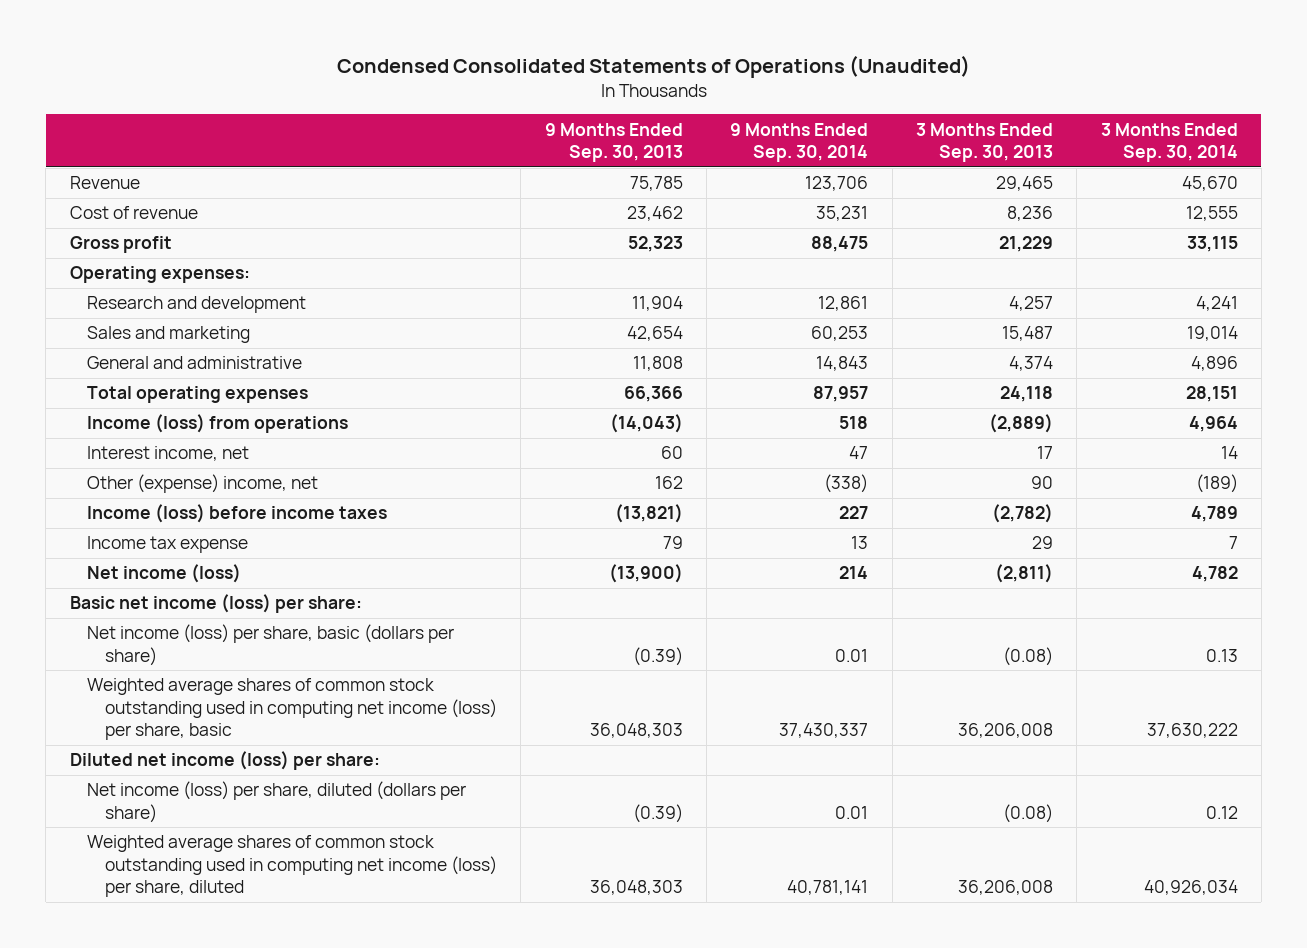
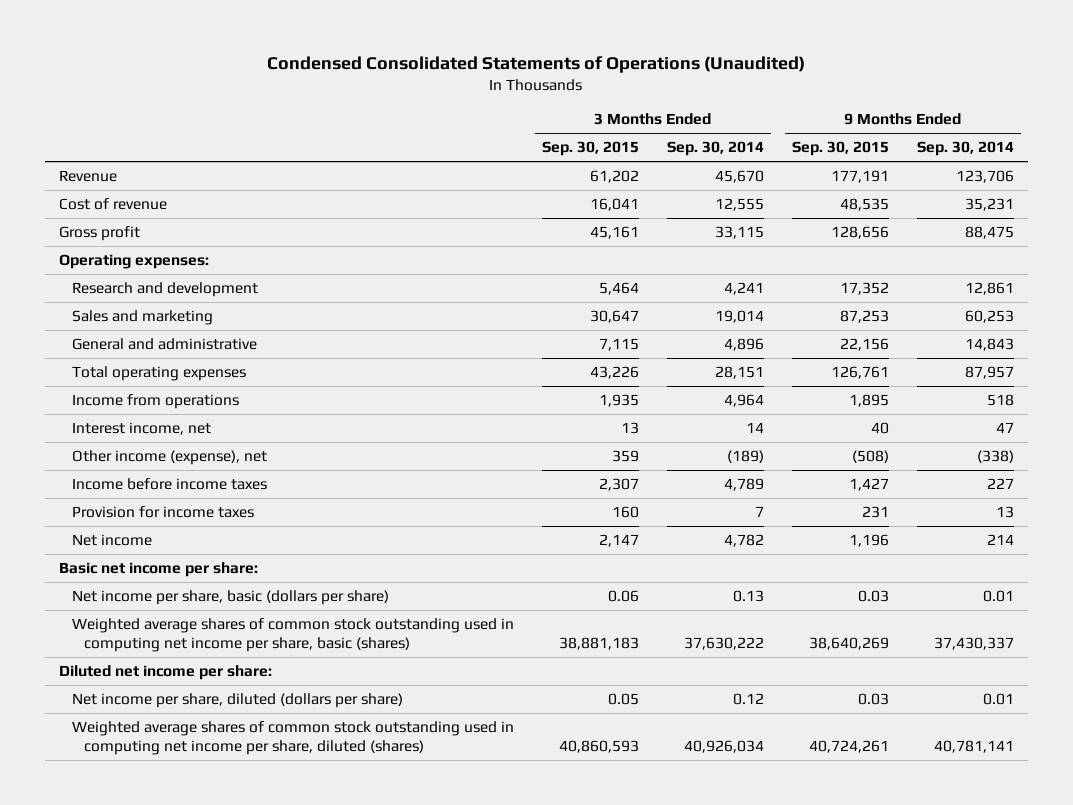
[544,122,683,163] 9 Months Ended Sep. 30, 2013 -> none
[915,122,1053,163] 3 Months Ended Sep. 30, 2013 -> none
none -> [541,141,639,157] Sep. 30, 2015
none -> [791,141,889,157] Sep. 30, 2015
[87,414,349,434] Income (loss) from operations -> [71,393,239,409] Income from operations
[87,474,319,494] Other (expense) income, net -> [71,449,267,465] Other income (expense), net
[87,504,388,524] Income (loss) before income taxes -> [71,477,267,490] Income before income taxes
[87,536,249,554] Income tax expense -> [71,505,254,518] Provision for income taxes
[87,564,242,584] Net income (loss) -> [71,533,152,546] Net income
[69,594,362,614] Basic net income (loss) per share: -> [58,561,258,577] Basic net income per share:
[87,624,455,666] Net income (loss) per share, basic (dollars per share) -> [71,589,389,605] Net income per share, basic (dollars per share)
[87,678,497,741] Weighted average shares of common stock outstanding used in computing net income (loss) per share, basic -> [71,617,514,653] Weighted average shares of common stock outstanding used in computing net income per share, basic (shares)
[69,751,380,771] Diluted net income (loss) per share: -> [58,664,272,680] Diluted net income per share:
[87,781,467,823] Net income (loss) per share, diluted (dollars per share) -> [71,692,403,708] Net income per share, diluted (dollars per share)
[87,835,497,898] Weighted average shares of common stock outstanding used in computing net income (loss) per share, diluted -> [71,720,514,756] Weighted average shares of common stock outstanding used in computing net income per share, diluted (shares)

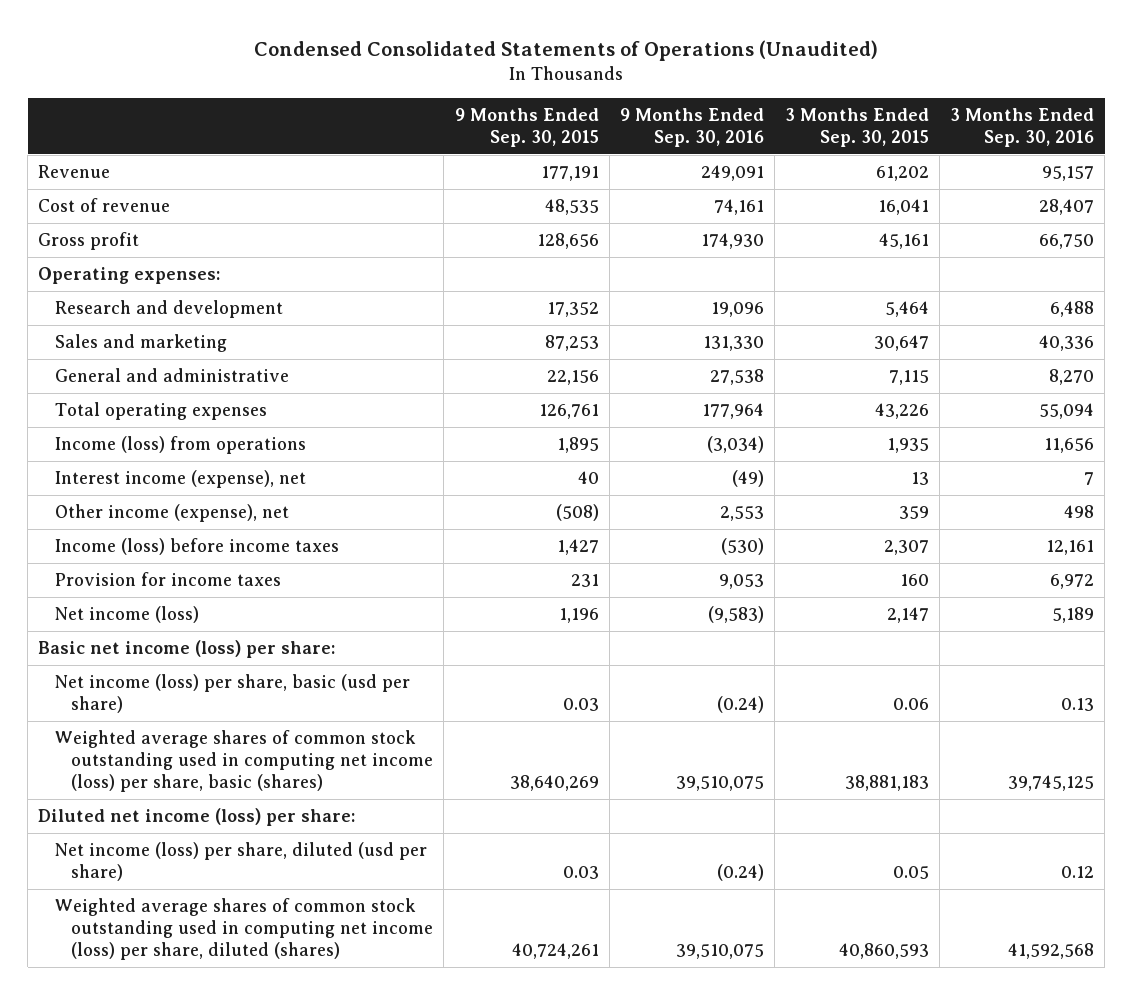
[666,141,764,157] Sep. 30, 2014 -> none
[916,141,1014,157] Sep. 30, 2014 -> none
none -> [619,108,764,148] 9 Months Ended Sep. 30, 2016
none -> [949,108,1094,148] 3 Months Ended Sep. 30, 2016
[71,393,239,409] Income from operations -> [54,436,306,455] Income (loss) from operations
[71,421,211,435] Interest income, net -> [54,470,306,489] Interest income (expense), net
[71,477,267,490] Income before income taxes -> [54,538,339,556] Income (loss) before income taxes
[71,533,152,546] Net income -> [54,606,199,624] Net income (loss)
[58,561,258,577] Basic net income per share: -> [38,640,336,659] Basic net income (loss) per share:
[71,589,389,605] Net income per share, basic (dollars per share) -> [54,674,410,714] Net income (loss) per share, basic (usd per share)
[71,617,514,653] Weighted average shares of common stock outstanding used in computing net income per share, basic (shares) -> [54,730,434,792] Weighted average shares of common stock outstanding used in computing net income (loss) per share, basic (shares)
[58,664,272,680] Diluted net income per share: -> [38,808,356,827] Diluted net income (loss) per share:
[71,692,403,708] Net income per share, diluted (dollars per share) -> [54,842,427,882] Net income (loss) per share, diluted (usd per share)
[71,720,514,756] Weighted average shares of common stock outstanding used in computing net income per share, diluted (shares) -> [54,898,434,960] Weighted average shares of common stock outstanding used in computing net income (loss) per share, diluted (shares)

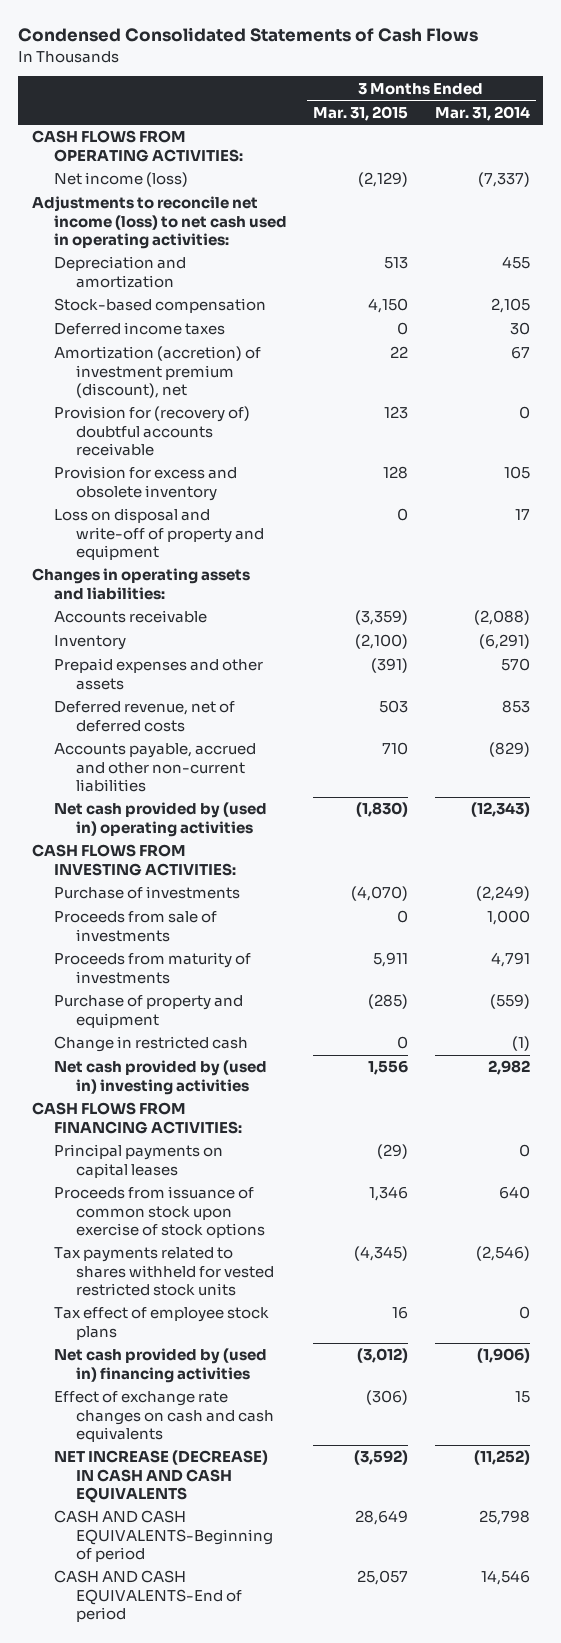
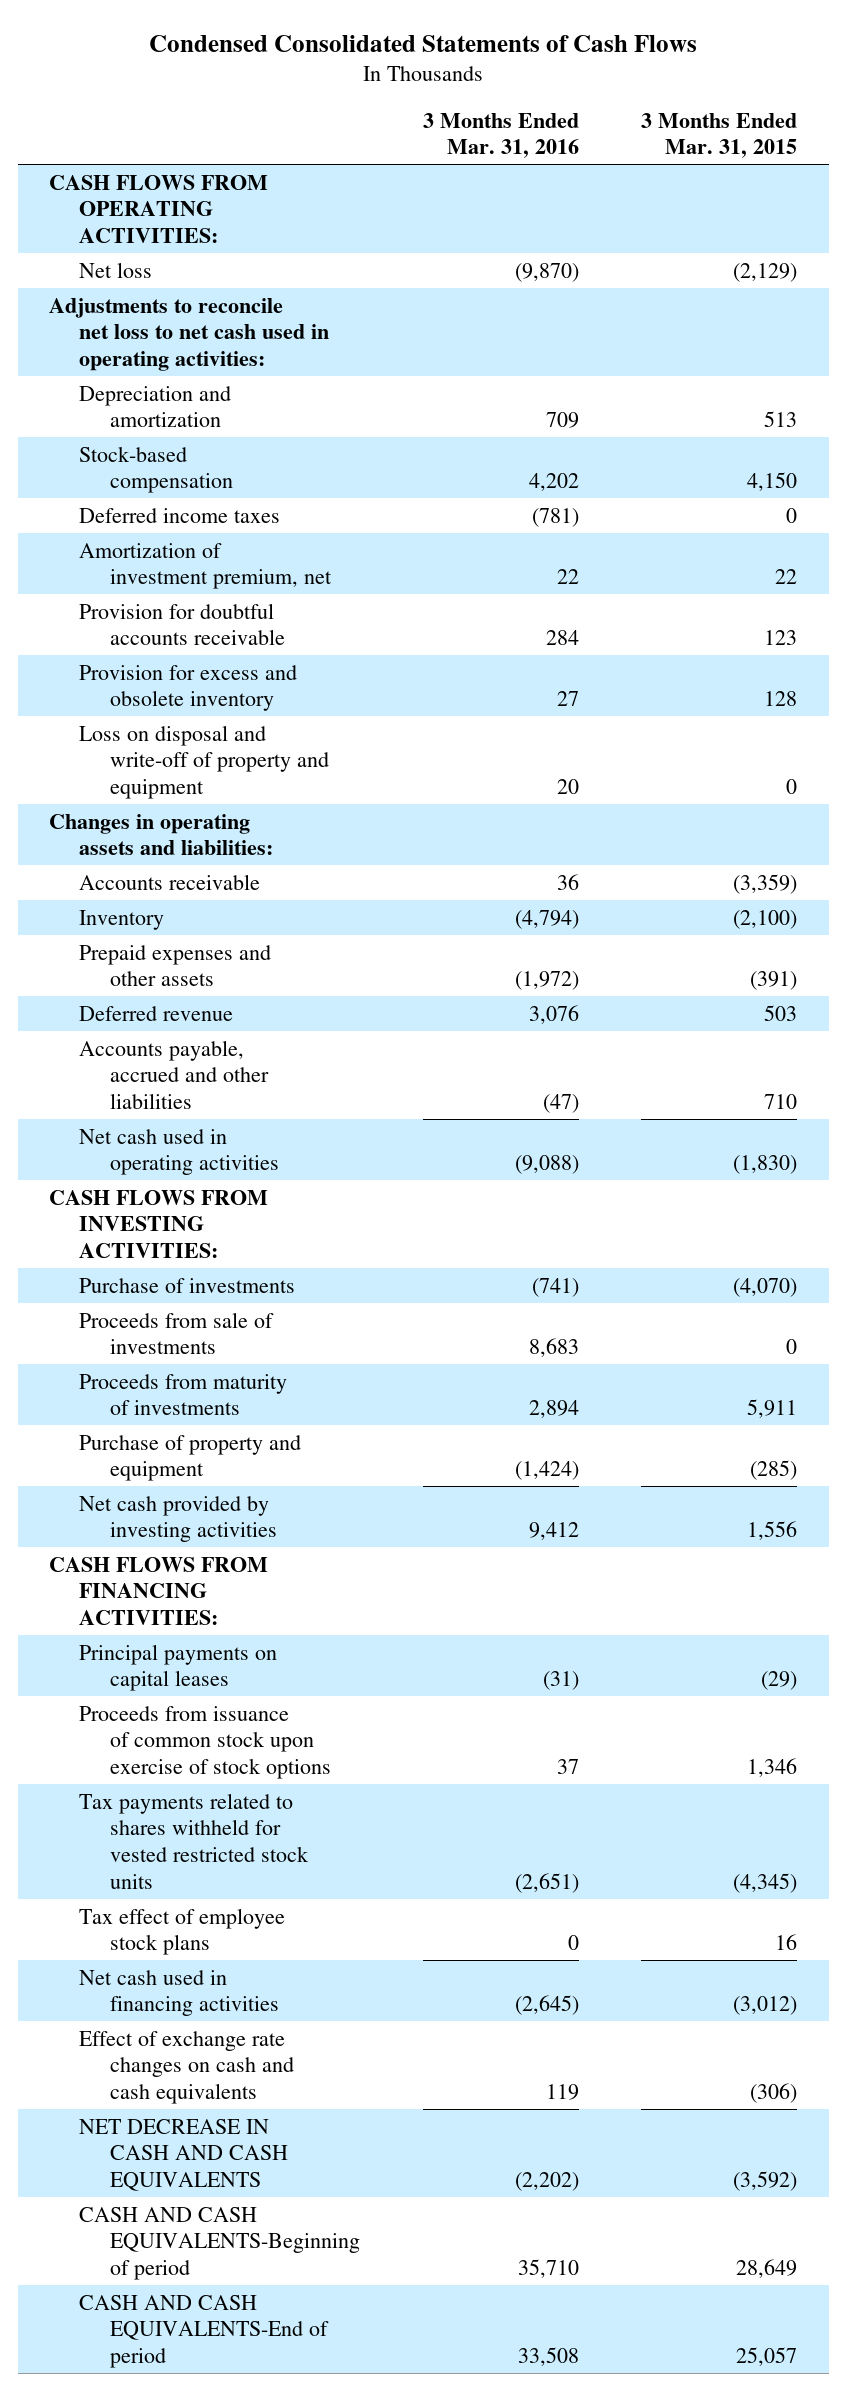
[434,105,530,121] Mar. 31, 2014 -> none
none -> [422,112,579,159] 3 Months Ended Mar. 31, 2016
[53,172,188,188] Net income (loss) -> [79,261,153,278] Net loss
[31,196,287,249] Adjustments to reconcile net income (loss) to net cash used in operating activities: -> [49,297,330,372] Adjustments to reconcile net loss to net cash used in operating activities:
[53,346,261,398] Amortization (accretion) of investment premium (discount), net -> [79,542,332,590] Amortization of investment premium, net
[53,406,250,456] Provision for (recovery of) doubtful accounts receivable -> [79,602,285,646] Provision for doubtful accounts receivable
[53,701,235,732] Deferred revenue, net of deferred costs -> [79,1005,234,1021] Deferred revenue
[53,743,256,792] Accounts payable, accrued and other non-current liabilities -> [79,1039,269,1110] Accounts payable, accrued and other liabilities
[53,802,267,837] Net cash provided by (used in) operating activities -> [79,1128,279,1176] Net cash used in operating activities
[53,1036,248,1053] Change in restricted cash -> none
[53,1060,267,1095] Net cash provided by (used in) investing activities -> [79,1495,277,1543] Net cash provided by investing activities
[53,1348,267,1383] Net cash provided by (used in) financing activities -> [79,1969,279,2017] Net cash used in financing activities
[53,1450,268,1503] NET INCREASE (DECREASE) IN CASH AND CASH EQUIVALENTS -> [79,2118,288,2192] NET DECREASE IN CASH AND CASH EQUIVALENTS

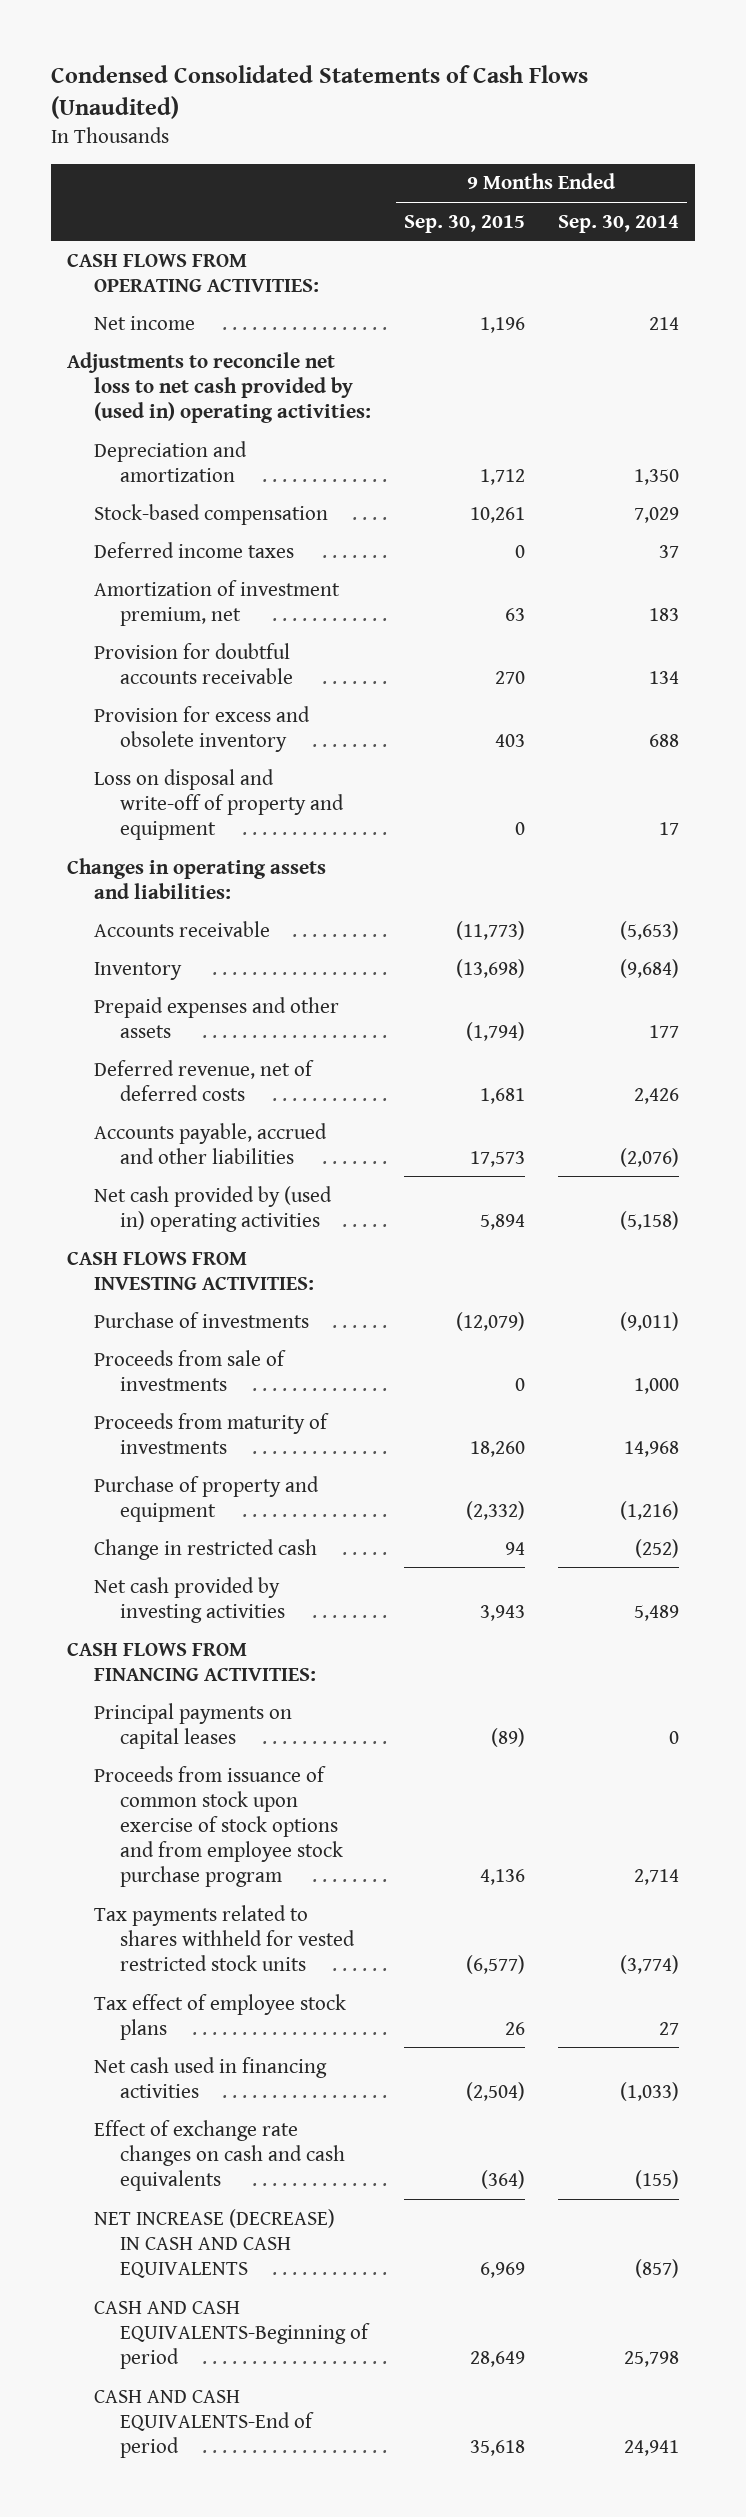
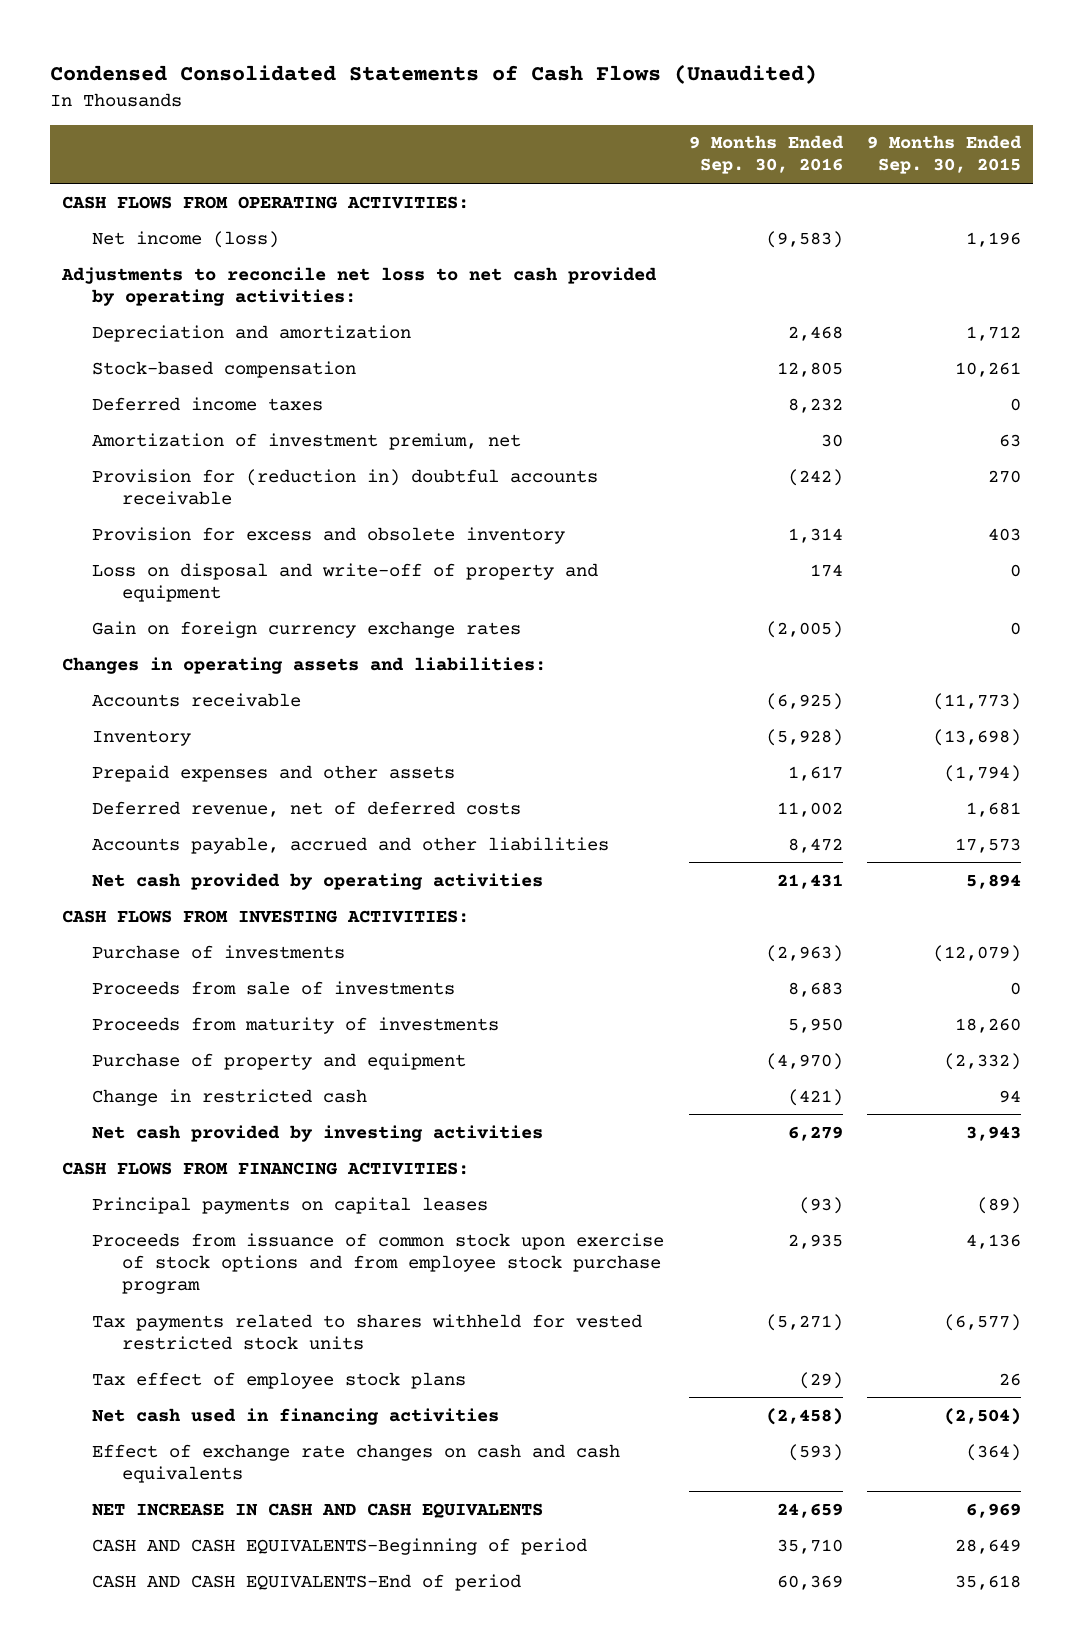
[557,214,679,233] Sep. 30, 2014 -> none
none -> [688,135,844,175] 9 Months Ended Sep. 30, 2016
[93,315,195,330] Net income -> [92,230,280,248] Net income (loss)
[67,351,371,423] Adjustments to reconcile net loss to net cash provided by (used in) operating activities: -> [61,266,658,306] Adjustments to reconcile net loss to net cash provided by operating activities:
[93,642,294,684] Provision for doubtful accounts receivable -> [92,468,599,505] Provision for (reduction in) doubtful accounts receivable
none -> [92,620,522,638] Gain on foreign currency exchange rates
[93,1185,332,1232] Net cash provided by (used in) operating activities -> [92,872,544,890] Net cash provided by operating activities
[93,2208,335,2278] NET INCREASE (DECREASE) IN CASH AND CASH EQUIVALENTS -> [92,1502,544,1518] NET INCREASE IN CASH AND CASH EQUIVALENTS

